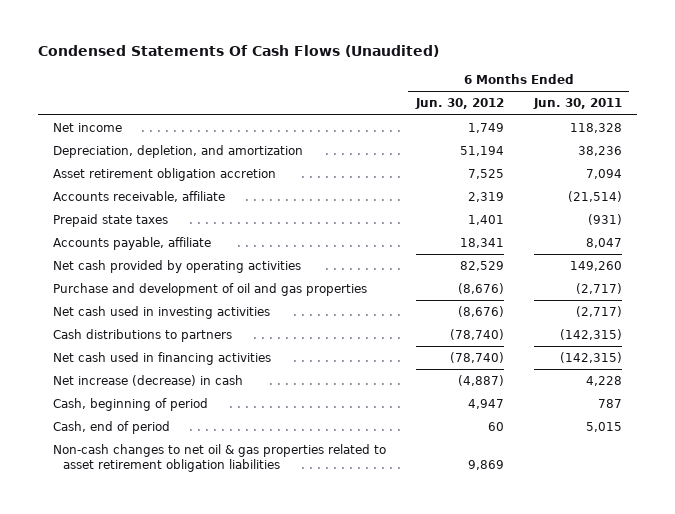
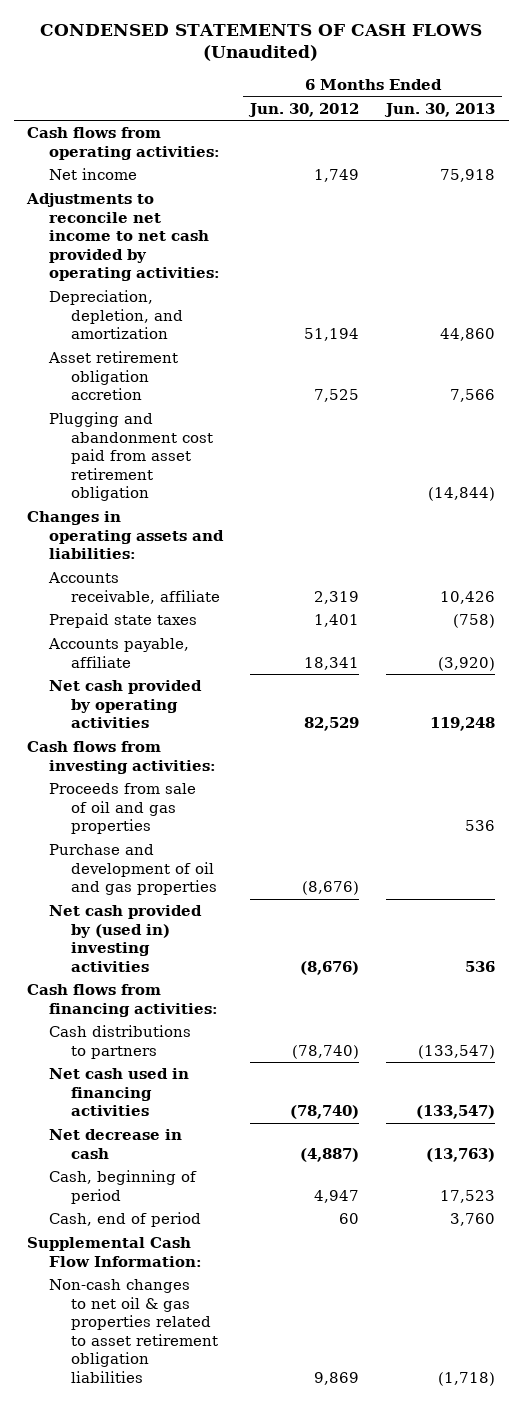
[37,45,439,58] Condensed Statements Of Cash Flows (Unaudited) -> [40,24,483,62] CONDENSED STATEMENTS OF CASH FLOWS (Unaudited)
[532,98,622,110] Jun. 30, 2011 -> none
none -> [384,102,496,117] Jun. 30, 2013
none -> [27,127,220,160] Cash flows from operating activities:
none -> [26,193,220,282] Adjustments to reconcile net income to net cash provided by operating activities:
none -> [48,412,213,502] Plugging and abandonment cost paid from asset retirement obligation
none -> [27,511,224,560] Changes in operating assets and liabilities:
none -> [27,741,216,774] Cash flows from investing activities:
none -> [48,783,196,835] Proceeds from sale of oil and gas properties
[52,305,270,319] Net cash used in investing activities -> [48,905,202,972] Net cash provided by (used in) investing activities
none -> [27,984,218,1017] Cash flows from financing activities:
[52,374,243,386] Net increase (decrease) in cash -> [48,1129,182,1159] Net decrease in cash
none -> [27,1237,202,1267] Supplemental Cash Flow Information:

